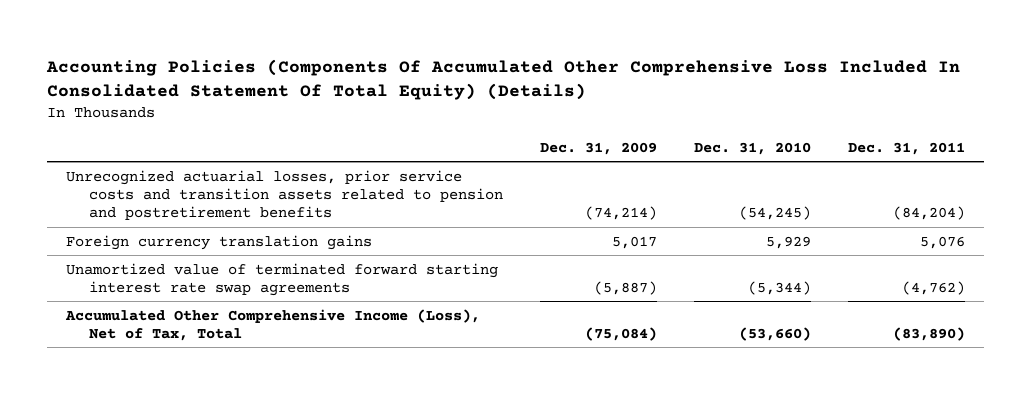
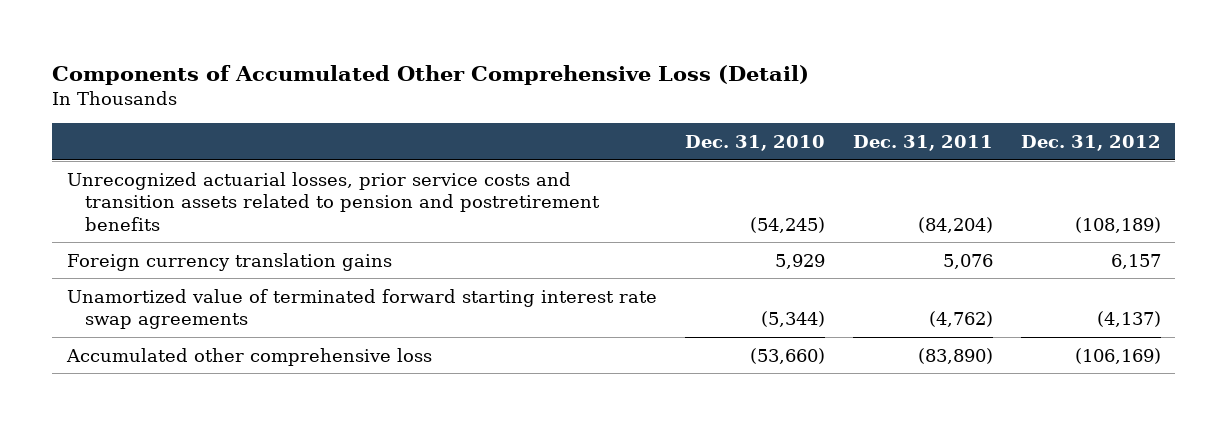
[46,58,961,101] Accounting Policies (Components Of Accumulated Other Comprehensive Loss Included In Consolidated Statement Of Total Equity) (Details) -> [52,64,810,85] Components of Accumulated Other Comprehensive Loss (Detail)
[540,141,658,155] Dec. 31, 2009 -> none
none -> [1021,135,1162,152] Dec. 31, 2012
[64,308,480,341] Accumulated Other Comprehensive Income (Loss), Net of Tax, Total -> [65,347,432,366] Accumulated other comprehensive loss

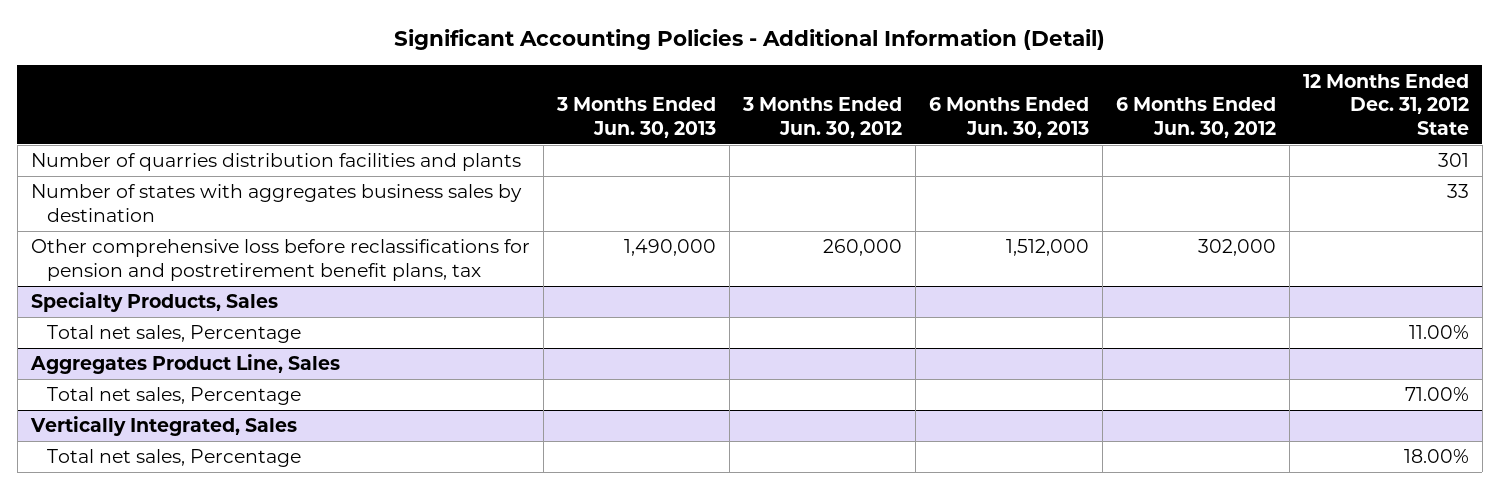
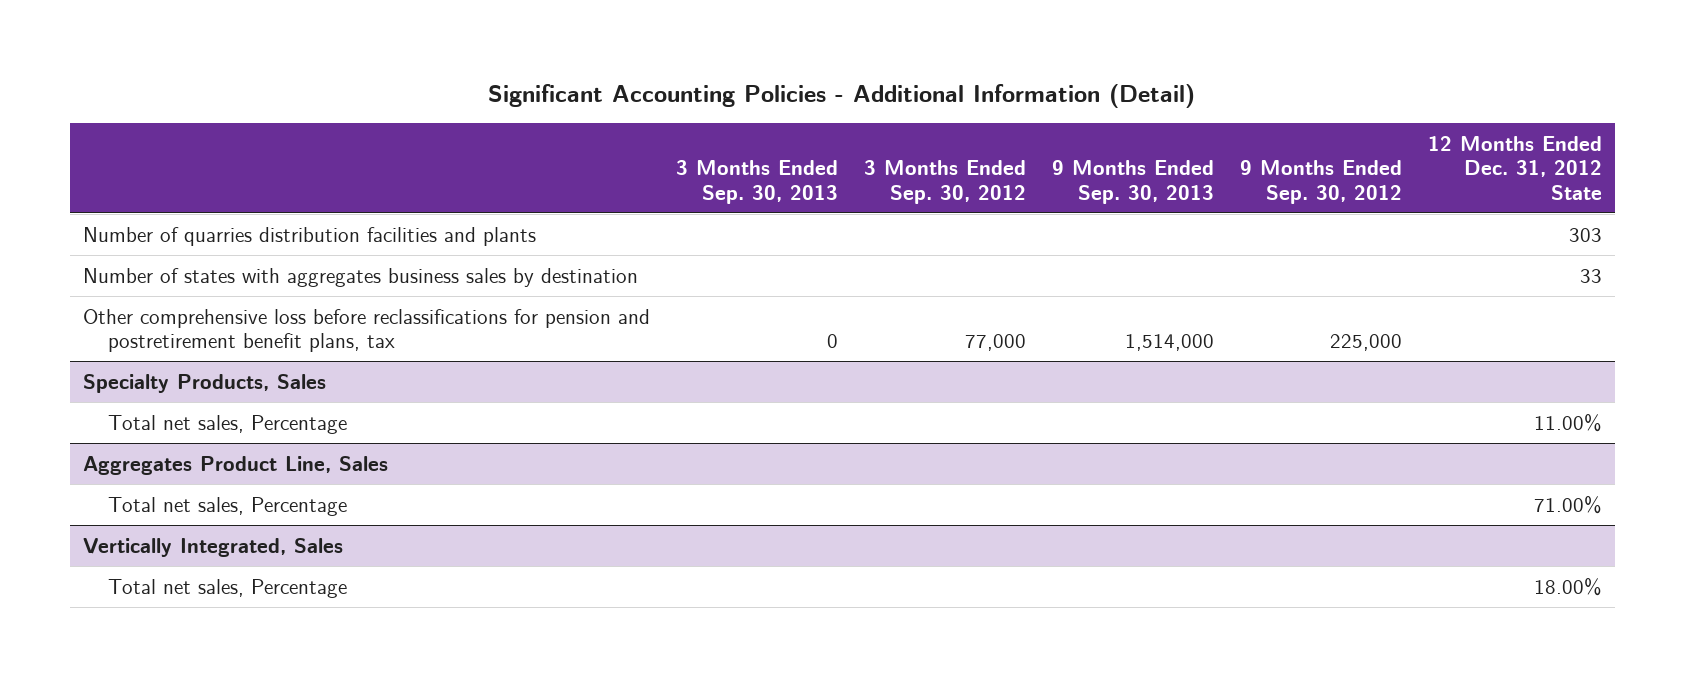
[555,97,716,138] 3 Months Ended Jun. 30, 2013 -> none
[741,97,902,138] 3 Months Ended Jun. 30, 2012 -> none
[928,97,1089,138] 6 Months Ended Jun. 30, 2013 -> none
[1115,97,1276,138] 6 Months Ended Jun. 30, 2012 -> none
none -> [675,160,838,204] 3 Months Ended Sep. 30, 2013
none -> [863,160,1026,204] 3 Months Ended Sep. 30, 2012
none -> [1051,160,1214,204] 9 Months Ended Sep. 30, 2013
none -> [1239,160,1402,204] 9 Months Ended Sep. 30, 2012
[1437,153,1469,168] 301 -> [1568,227,1602,242] 303

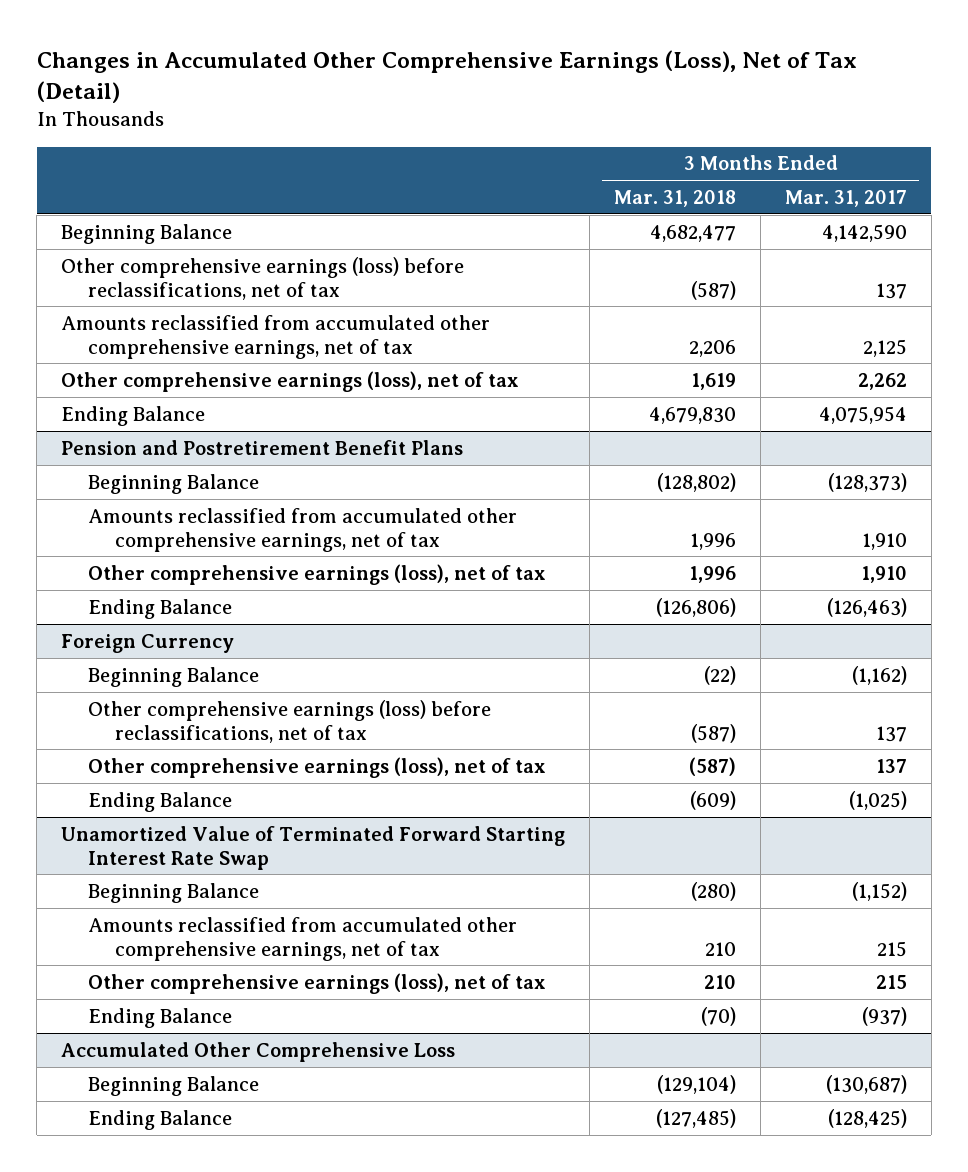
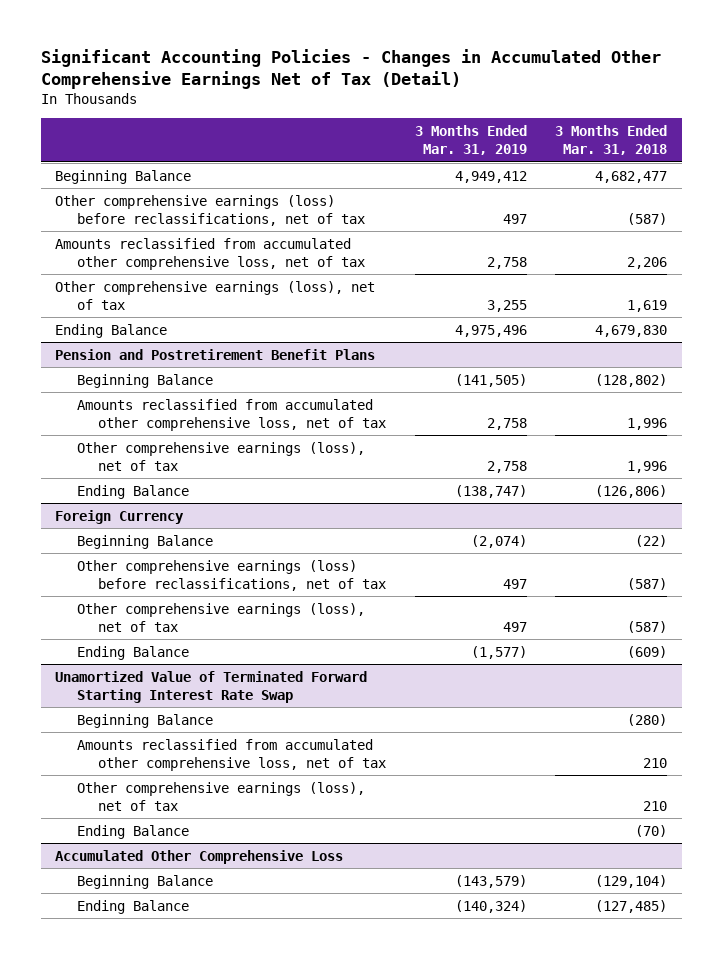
[36,50,857,104] Changes in Accumulated Other Comprehensive Earnings (Loss), Net of Tax (Detail) -> [40,48,661,89] Significant Accounting Policies - Changes in Accumulated Other Comprehensive Earnings Net of Tax (Detail)
[784,190,907,208] Mar. 31, 2017 -> none
none -> [414,125,527,156] 3 Months Ended Mar. 31, 2019
[61,314,491,359] Amounts reclassified from accumulated other comprehensive earnings, net of tax -> [55,237,365,270] Amounts reclassified from accumulated other comprehensive loss, net of tax
[88,507,518,552] Amounts reclassified from accumulated other comprehensive earnings, net of tax -> [76,398,386,431] Amounts reclassified from accumulated other comprehensive loss, net of tax
[88,916,518,961] Amounts reclassified from accumulated other comprehensive earnings, net of tax -> [76,738,386,771] Amounts reclassified from accumulated other comprehensive loss, net of tax

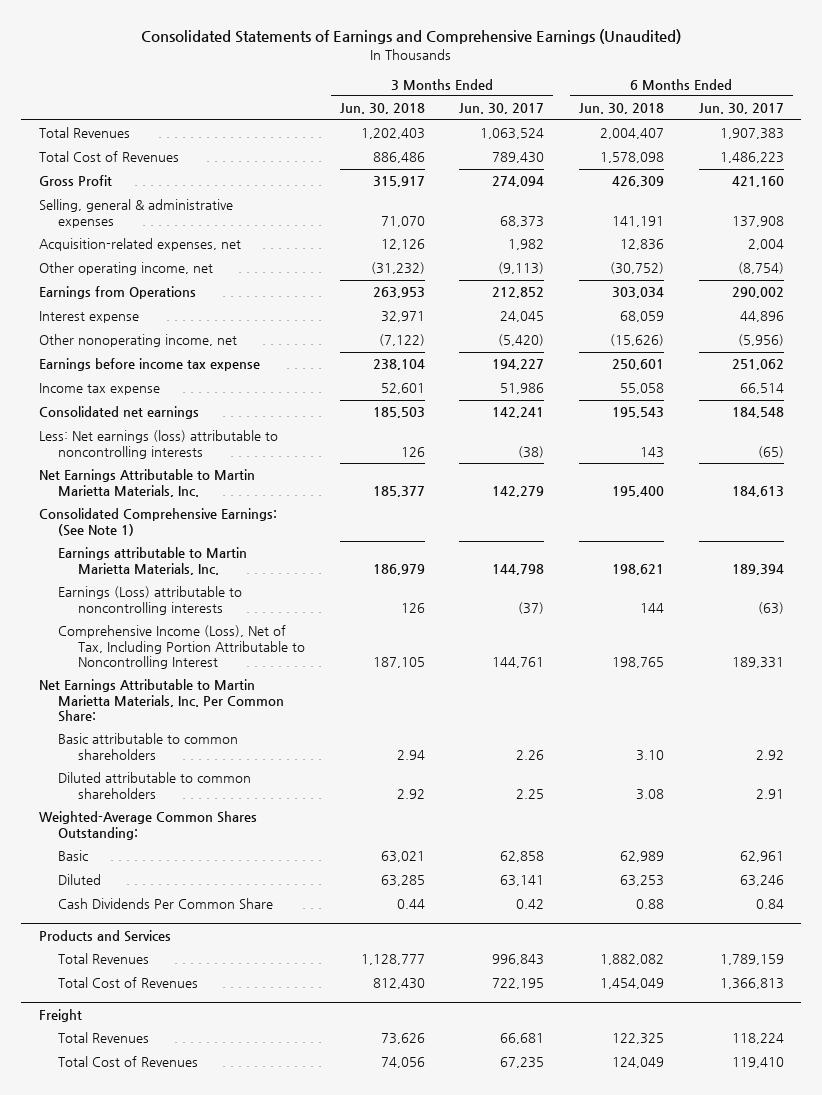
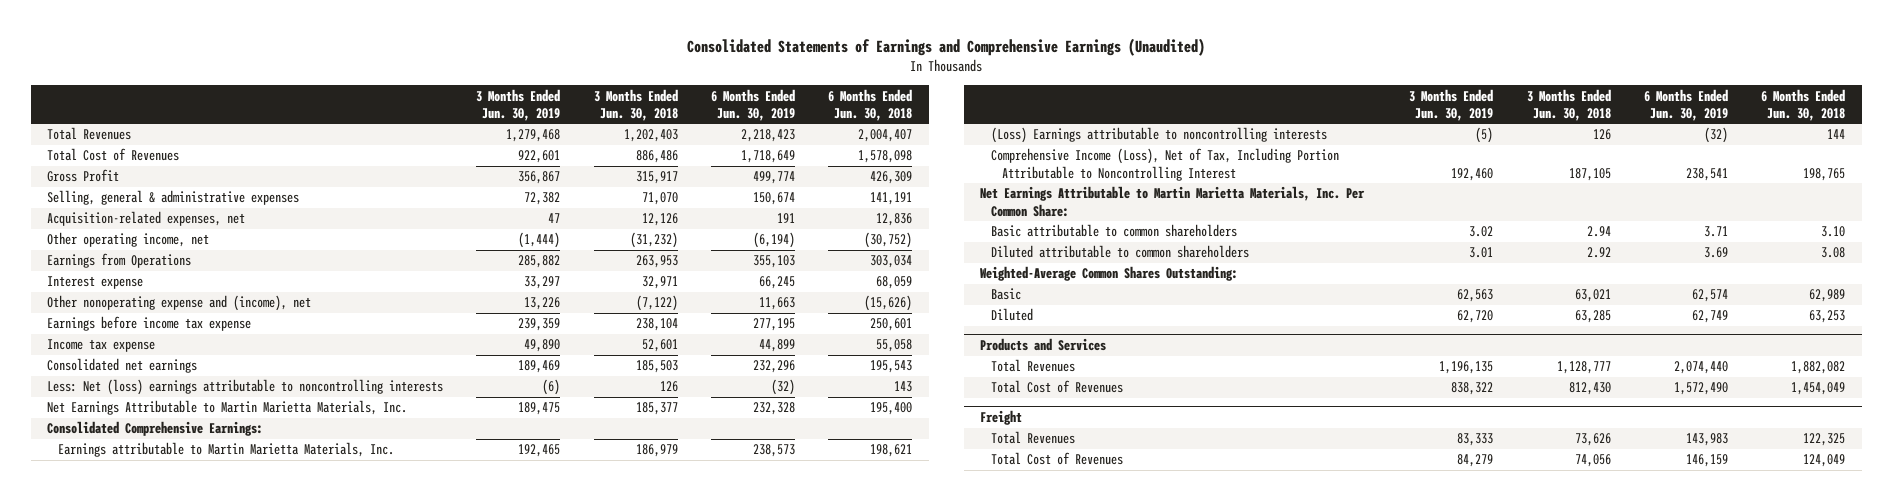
[459,103,545,115] Jun. 30, 2017 -> none
[698,103,784,115] Jun. 30, 2017 -> none
none -> [476,88,561,121] 3 Months Ended Jun. 30, 2019
none -> [710,88,795,121] 6 Months Ended Jun. 30, 2019
[38,334,237,348] Other nonoperating income, net -> [47,295,312,312] Other nonoperating expense and (income), net
[38,430,278,459] Less: Net earnings (loss) attributable to noncontrolling interests -> [47,379,444,396] Less: Net (loss) earnings attributable to noncontrolling interests
[38,508,277,536] Consolidated Comprehensive Earnings: (See Note 1) -> [47,421,264,437] Consolidated Comprehensive Earnings:
[58,586,243,615] Earnings (Loss) attributable to noncontrolling interests -> [991,127,1328,144] (Loss) Earnings attributable to noncontrolling interests
[58,898,274,910] Cash Dividends Per Common Share -> none

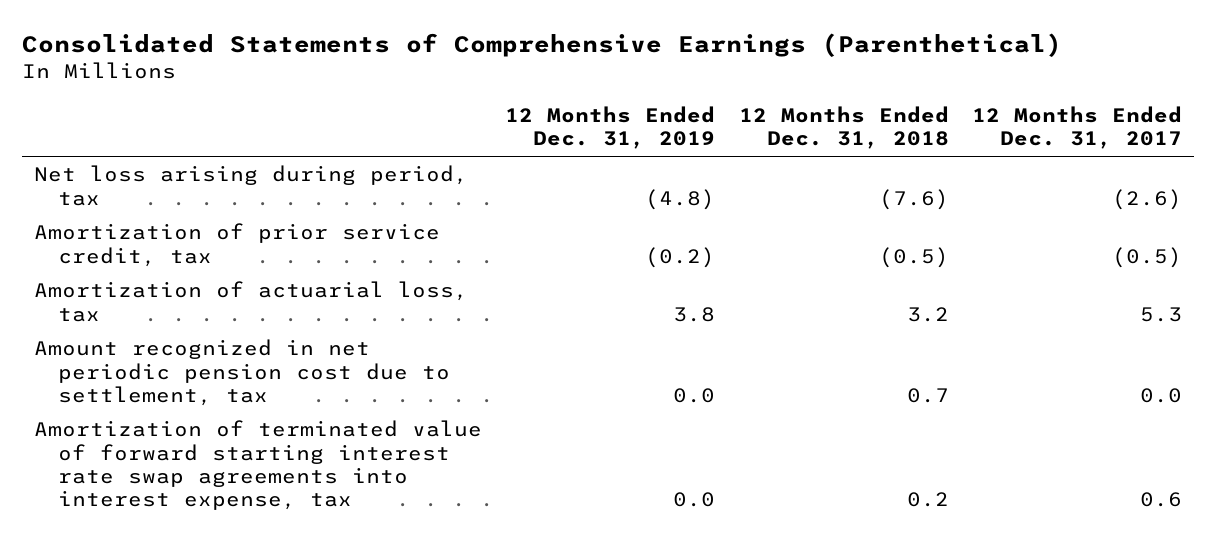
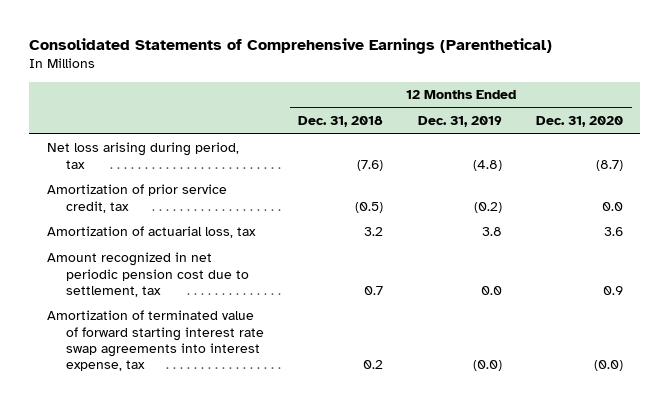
[972,106,1183,150] 12 Months Ended Dec. 31, 2017 -> none
none -> [536,116,624,128] Dec. 31, 2020
[673,491,716,507] 0.0 -> [472,359,502,371] (0.0)

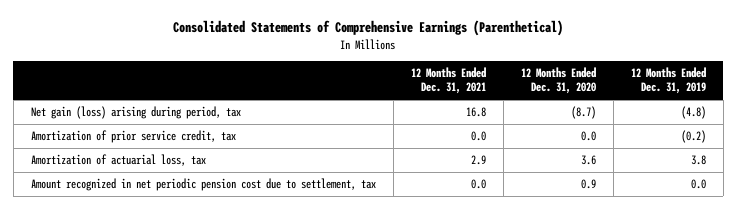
[298,116,384,128] Dec. 31, 2018 -> none
none -> [410,66,486,95] 12 Months Ended Dec. 31, 2021
[46,142,239,169] Net loss arising during period, tax -> [30,106,241,120] Net gain (loss) arising during period, tax
[46,310,265,371] Amortization of terminated value of forward starting interest rate swap agreements into interest expense, tax -> none

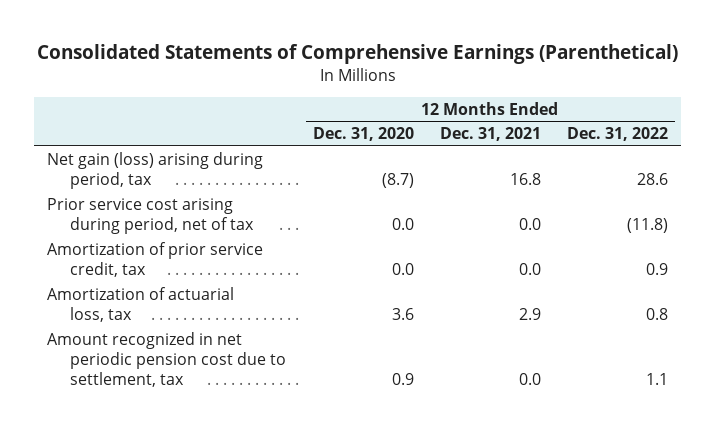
[630,66,706,95] 12 Months Ended Dec. 31, 2019 -> none
none -> [566,127,668,142] Dec. 31, 2022
none -> [47,197,255,235] Prior service cost arising during period, net of tax

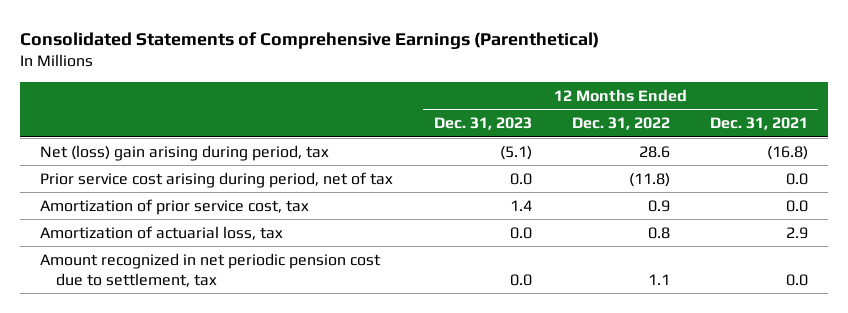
[312,127,414,142] Dec. 31, 2020 -> none
none -> [433,117,532,131] Dec. 31, 2023
[47,151,264,190] Net gain (loss) arising during period, tax -> [40,144,330,161] Net (loss) gain arising during period, tax
[509,173,541,186] 16.8 -> [766,145,808,160] (16.8)
[47,241,264,278] Amortization of prior service credit, tax -> [40,198,310,215] Amortization of prior service cost, tax

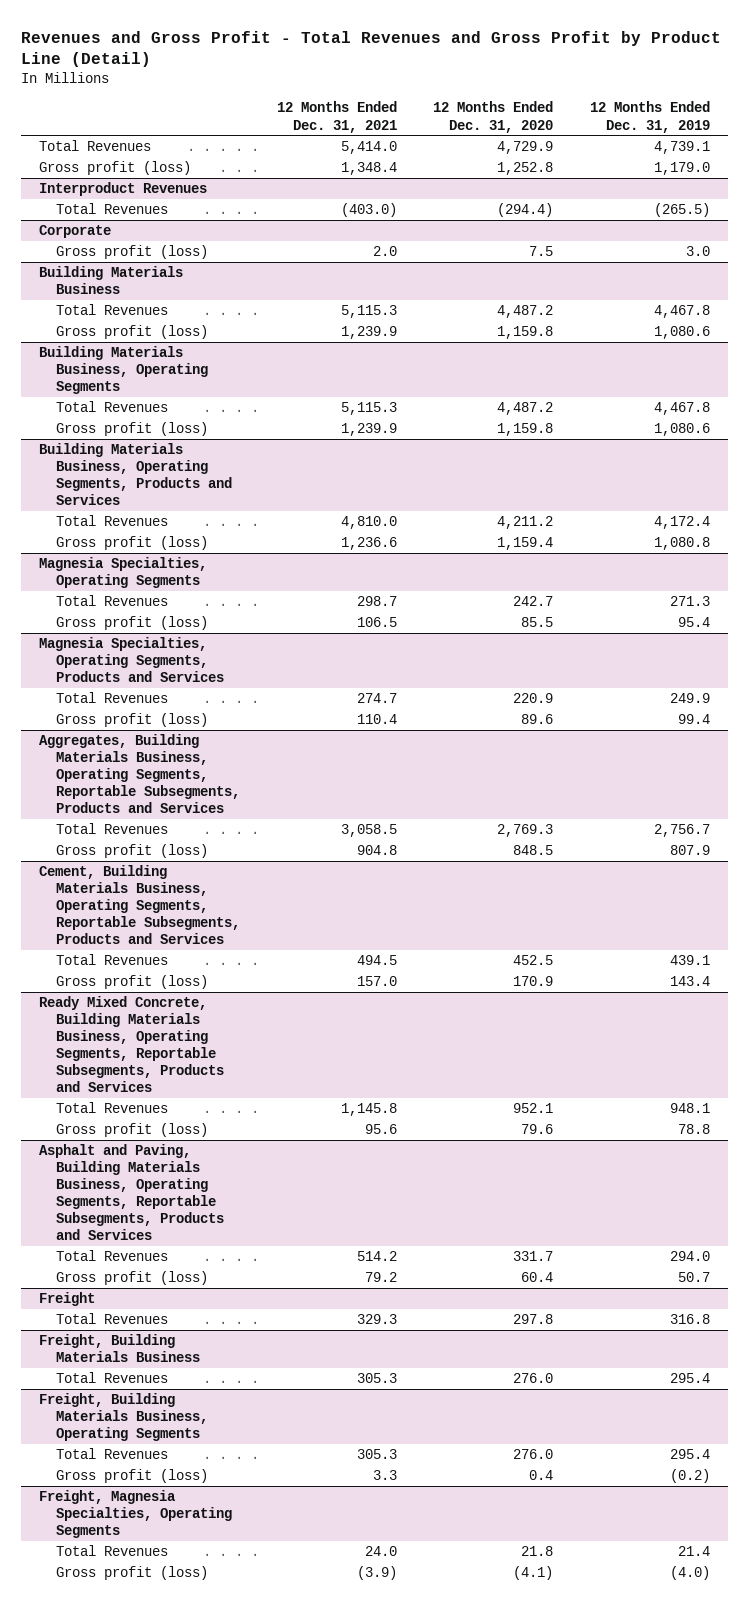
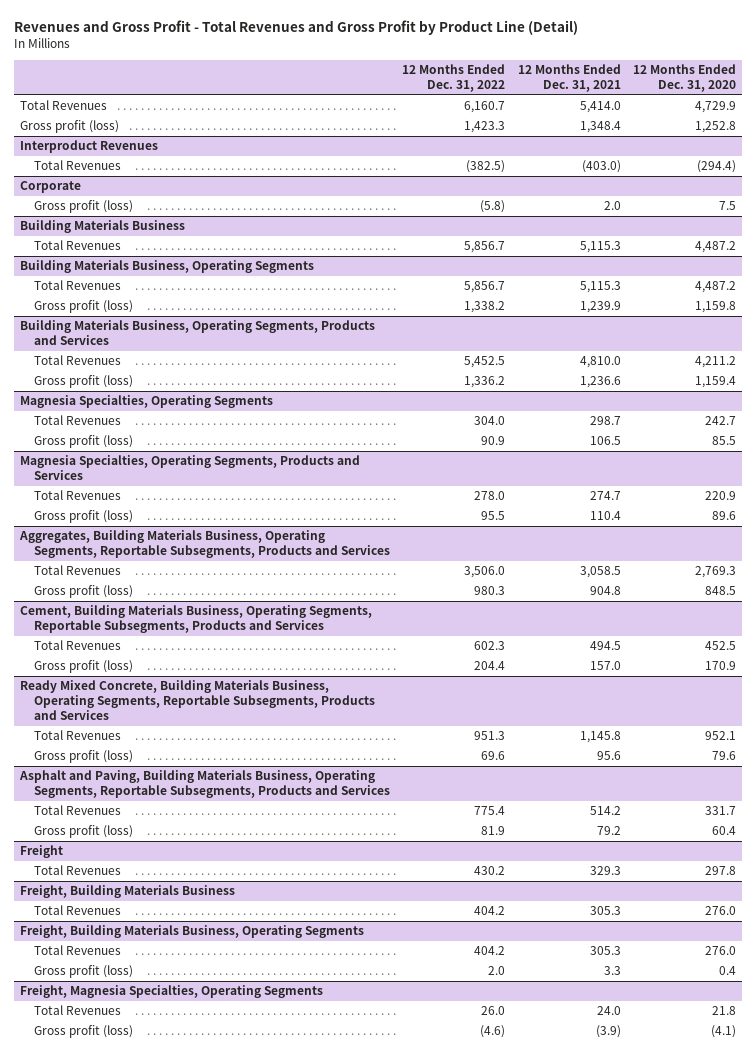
[589,101,710,133] 12 Months Ended Dec. 31, 2019 -> none
none -> [402,63,506,93] 12 Months Ended Dec. 31, 2022
[56,325,209,340] Gross profit (loss) -> none

